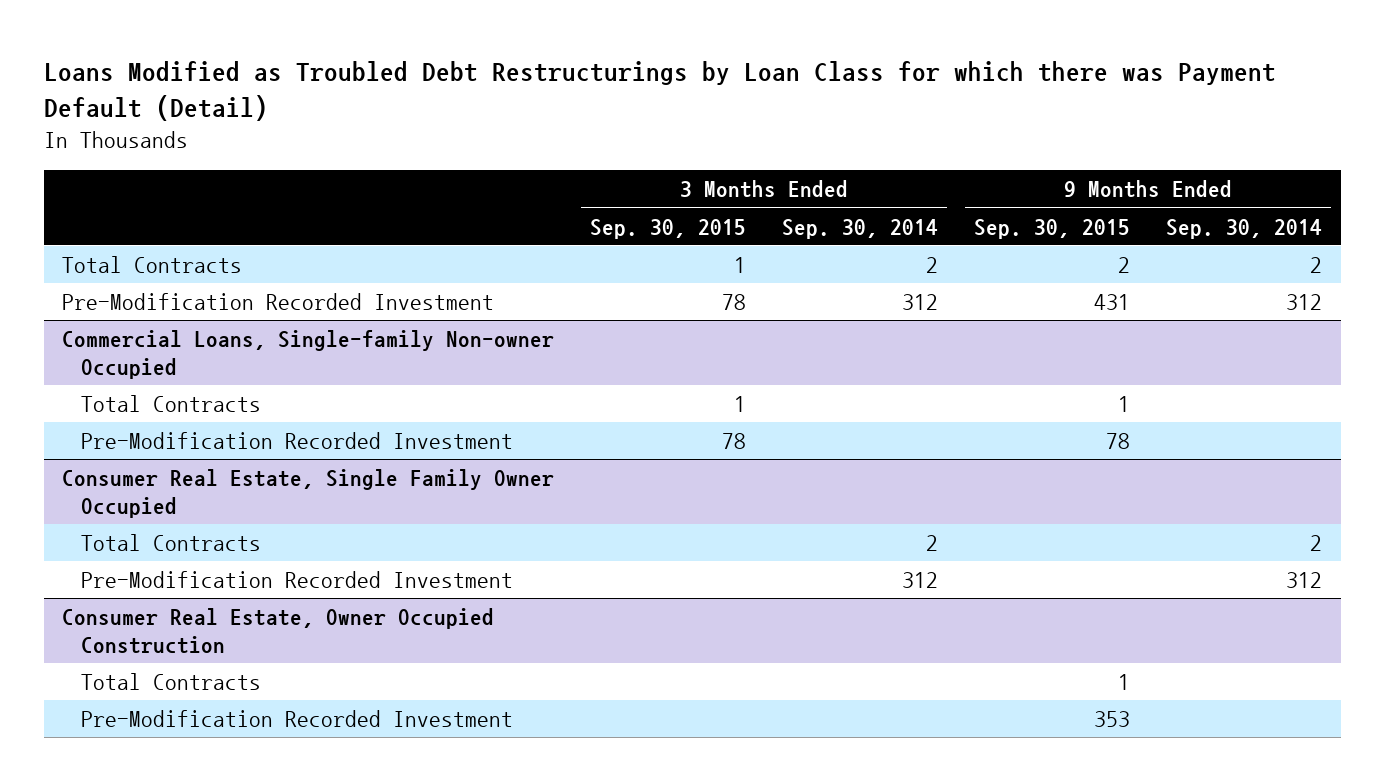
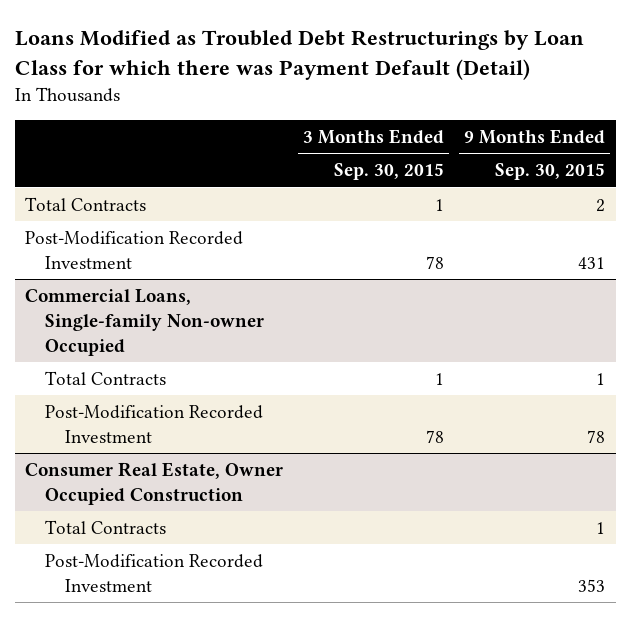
[782,218,939,239] Sep. 30, 2014 -> none
[1166,218,1323,239] Sep. 30, 2014 -> none
[61,292,494,310] Pre-Modification Recorded Investment -> [25,230,244,269] Post-Modification Recorded Investment
[61,468,554,518] Consumer Real Estate, Single Family Owner Occupied -> none
[80,533,261,551] Total Contracts -> none
[80,570,513,588] Pre-Modification Recorded Investment -> none
[80,431,513,449] Pre-Modification Recorded Investment -> [45,404,264,443] Post-Modification Recorded Investment
[80,709,513,727] Pre-Modification Recorded Investment -> [45,553,264,592] Post-Modification Recorded Investment

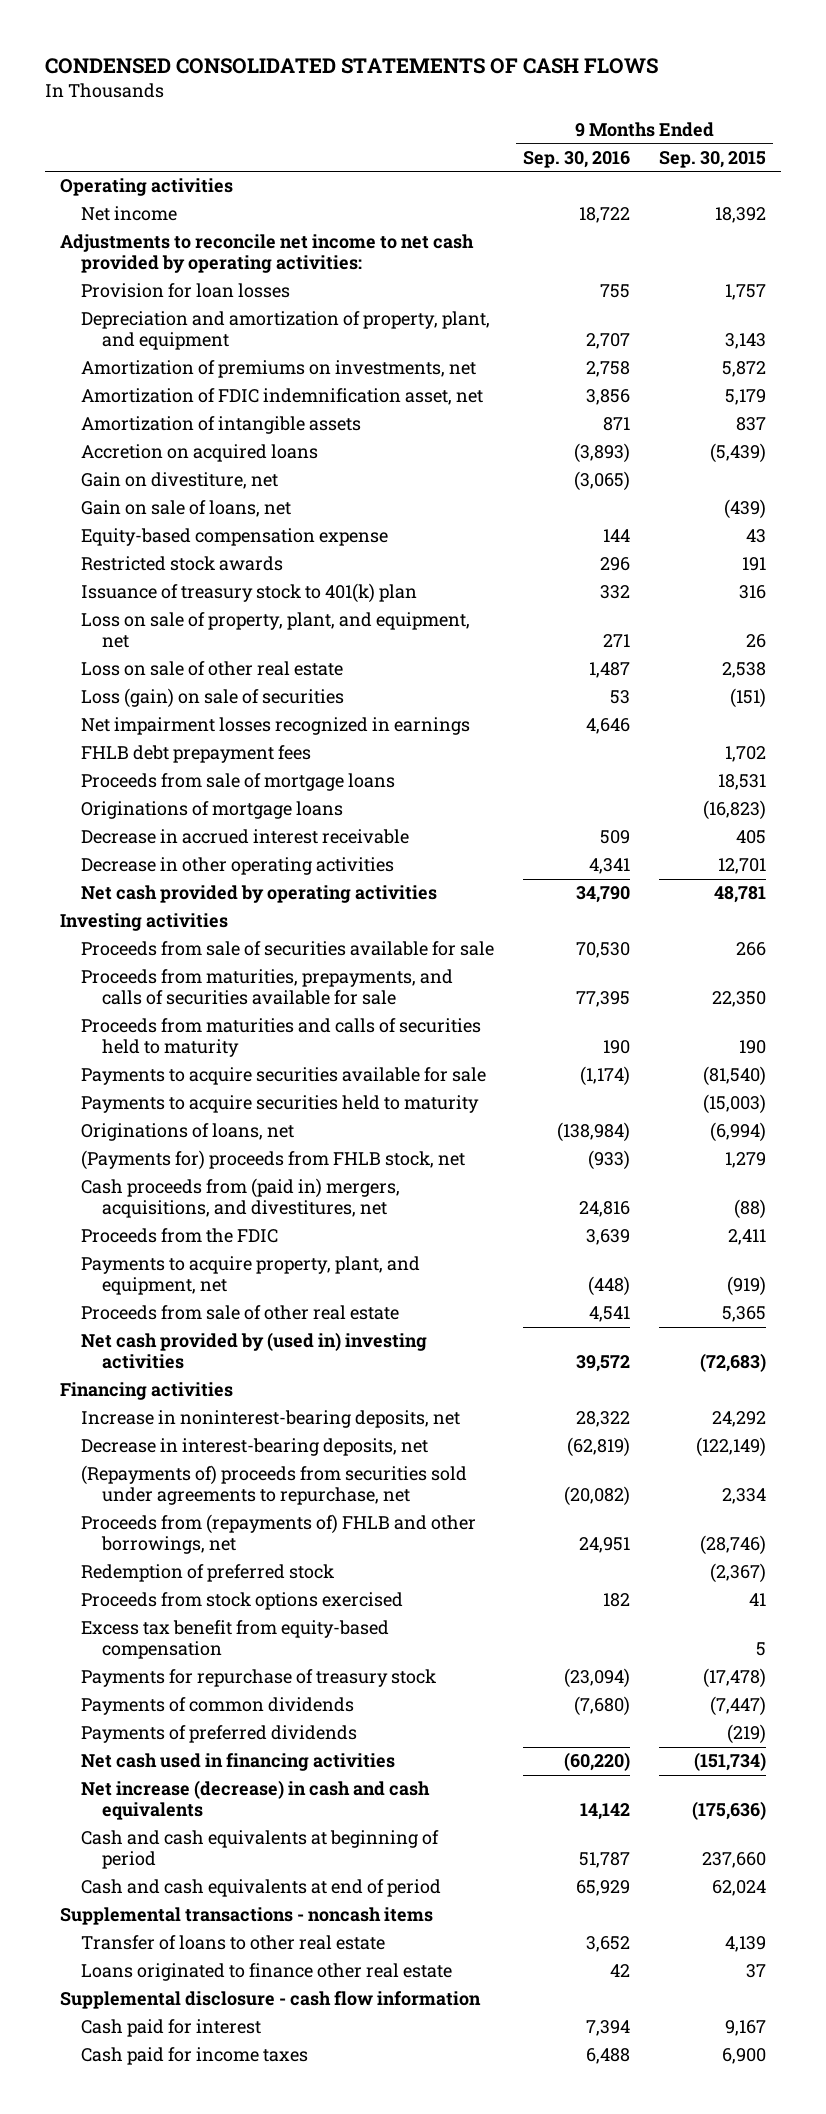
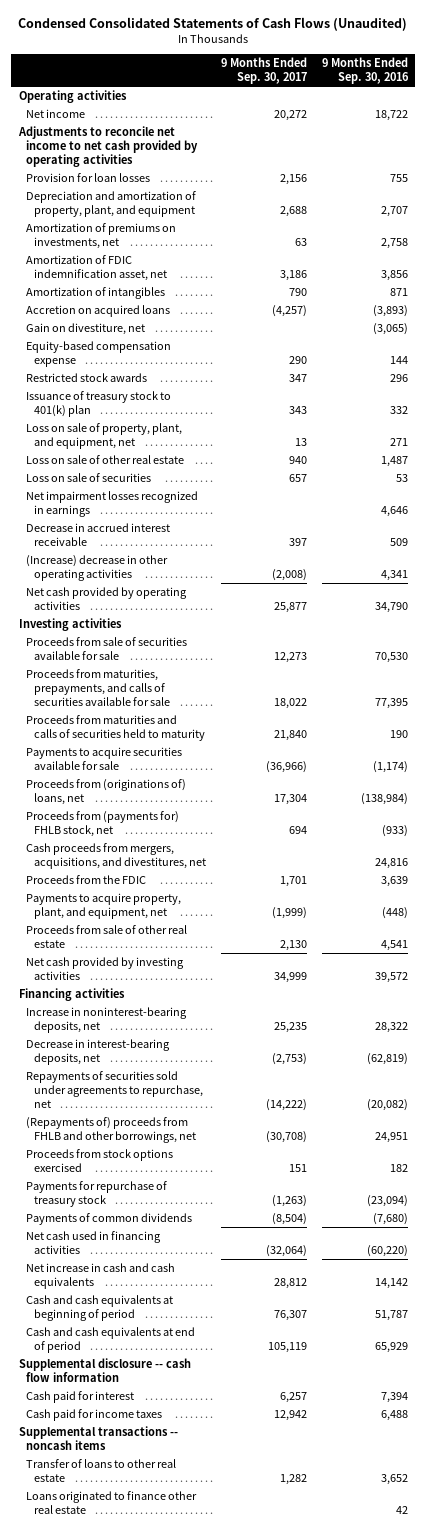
[45,58,659,75] CONDENSED CONSOLIDATED STATEMENTS OF CASH FLOWS -> [18,17,408,32] Condensed Consolidated Statements of Cash Flows (Unaudited)
[659,150,767,168] Sep. 30, 2015 -> none
none -> [220,57,307,85] 9 Months Ended Sep. 30, 2017
[60,234,475,274] Adjustments to reconcile net income to net cash provided by operating activities: -> [17,126,199,167] Adjustments to reconcile net income to net cash provided by operating activities
[81,416,362,435] Amortization of intangible assets -> [26,287,166,300] Amortization of intangibles
[81,500,292,518] Gain on sale of loans, net -> none
[81,688,345,709] Loss (gain) on sale of securities -> [26,473,152,483] Loss on sale of securities
[81,745,312,764] FHLB debt prepayment fees -> none
[81,773,396,792] Proceeds from sale of mortgage loans -> none
[81,801,344,820] Originations of mortgage loans -> none
[81,857,395,876] Decrease in other operating activities -> [26,555,169,581] (Increase) decrease in other operating activities
[81,1095,480,1114] Payments to acquire securities held to maturity -> none
[81,1123,295,1142] Originations of loans, net -> [26,779,187,805] Proceeds from (originations of) loans, net
[81,1150,466,1171] (Payments for) proceeds from FHLB stock, net -> [26,811,180,837] Proceeds from (payments for) FHLB stock, net
[81,1178,401,1219] Cash proceeds from (paid in) mergers, acquisitions, and divestitures, net -> [26,843,207,869] Cash proceeds from mergers, acquisitions, and divestitures, net
[81,1332,428,1370] Net cash provided by (used in) investing activities -> [26,957,185,980] Net cash provided by investing activities
[81,1564,335,1583] Redemption of preferred stock -> none
[81,1465,468,1506] (Repayments of) proceeds from securities sold under agreements to repurchase, net -> [26,1071,204,1108] Repayments of securities sold under agreements to repurchase, net
[81,1514,477,1555] Proceeds from (repayments of) FHLB and other borrowings, net -> [26,1117,197,1143] (Repayments of) proceeds from FHLB and other borrowings, net
[81,1620,390,1660] Excess tax benefit from equity-based compensation -> none
[81,1725,358,1744] Payments of preferred dividends -> none
[81,1780,431,1821] Net increase (decrease) in cash and cash equivalents -> [26,1263,176,1289] Net increase in cash and cash equivalents
[60,1907,434,1926] Supplemental transactions - noncash items -> none
[60,1991,482,2010] Supplemental disclosure - cash flow information -> [18,1358,191,1382] Supplemental disclosure -- cash flow information
none -> [18,1426,178,1450] Supplemental transactions -- noncash items
[81,1935,386,1951] Transfer of loans to other real estate -> [26,1459,177,1482] Transfer of loans to other real estate
[81,1963,453,1982] Loans originated to finance other real estate -> [26,1491,198,1514] Loans originated to finance other real estate

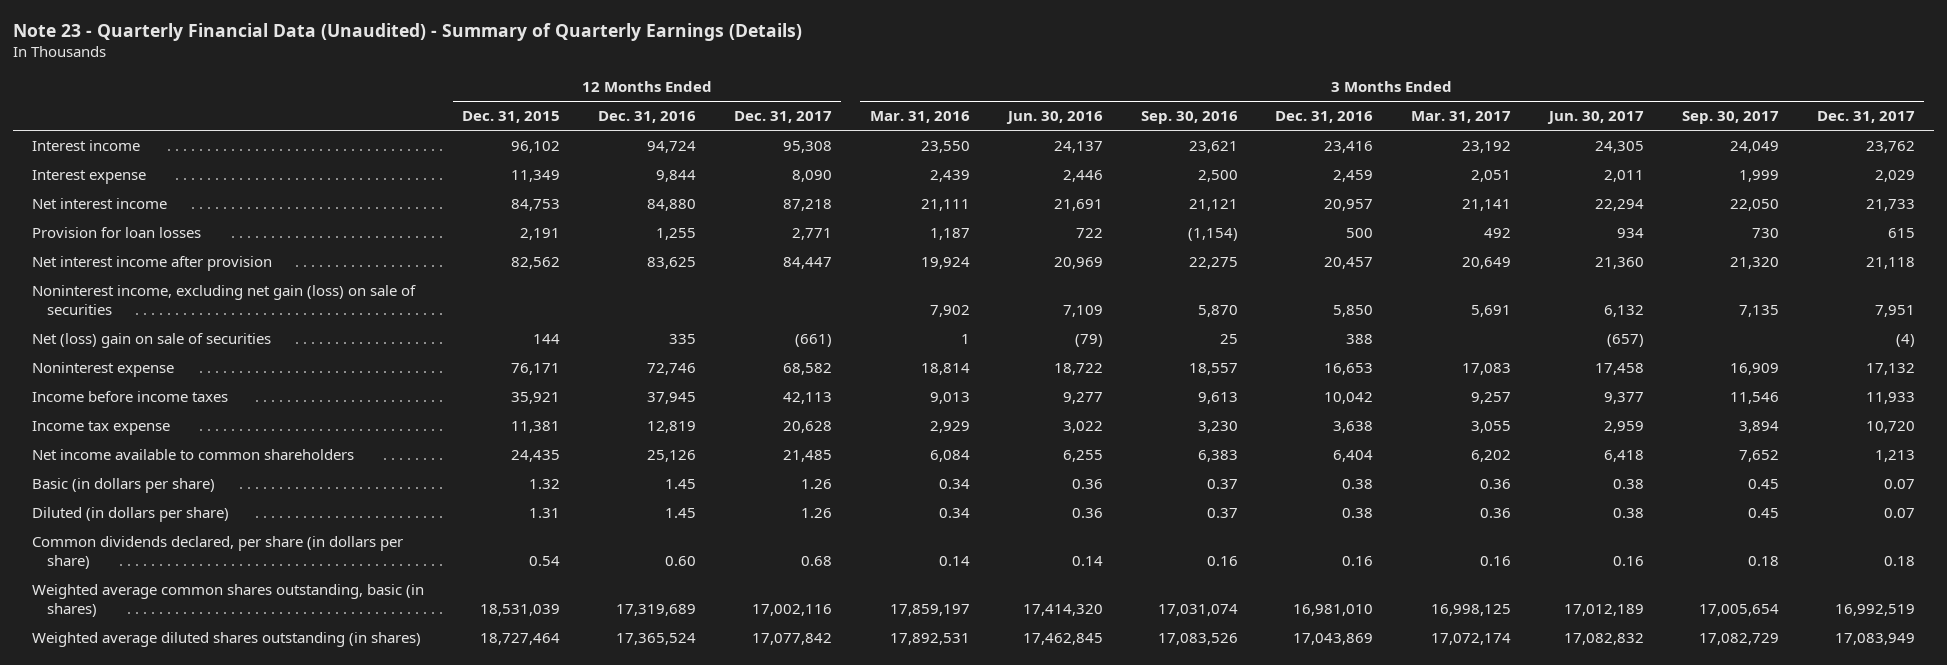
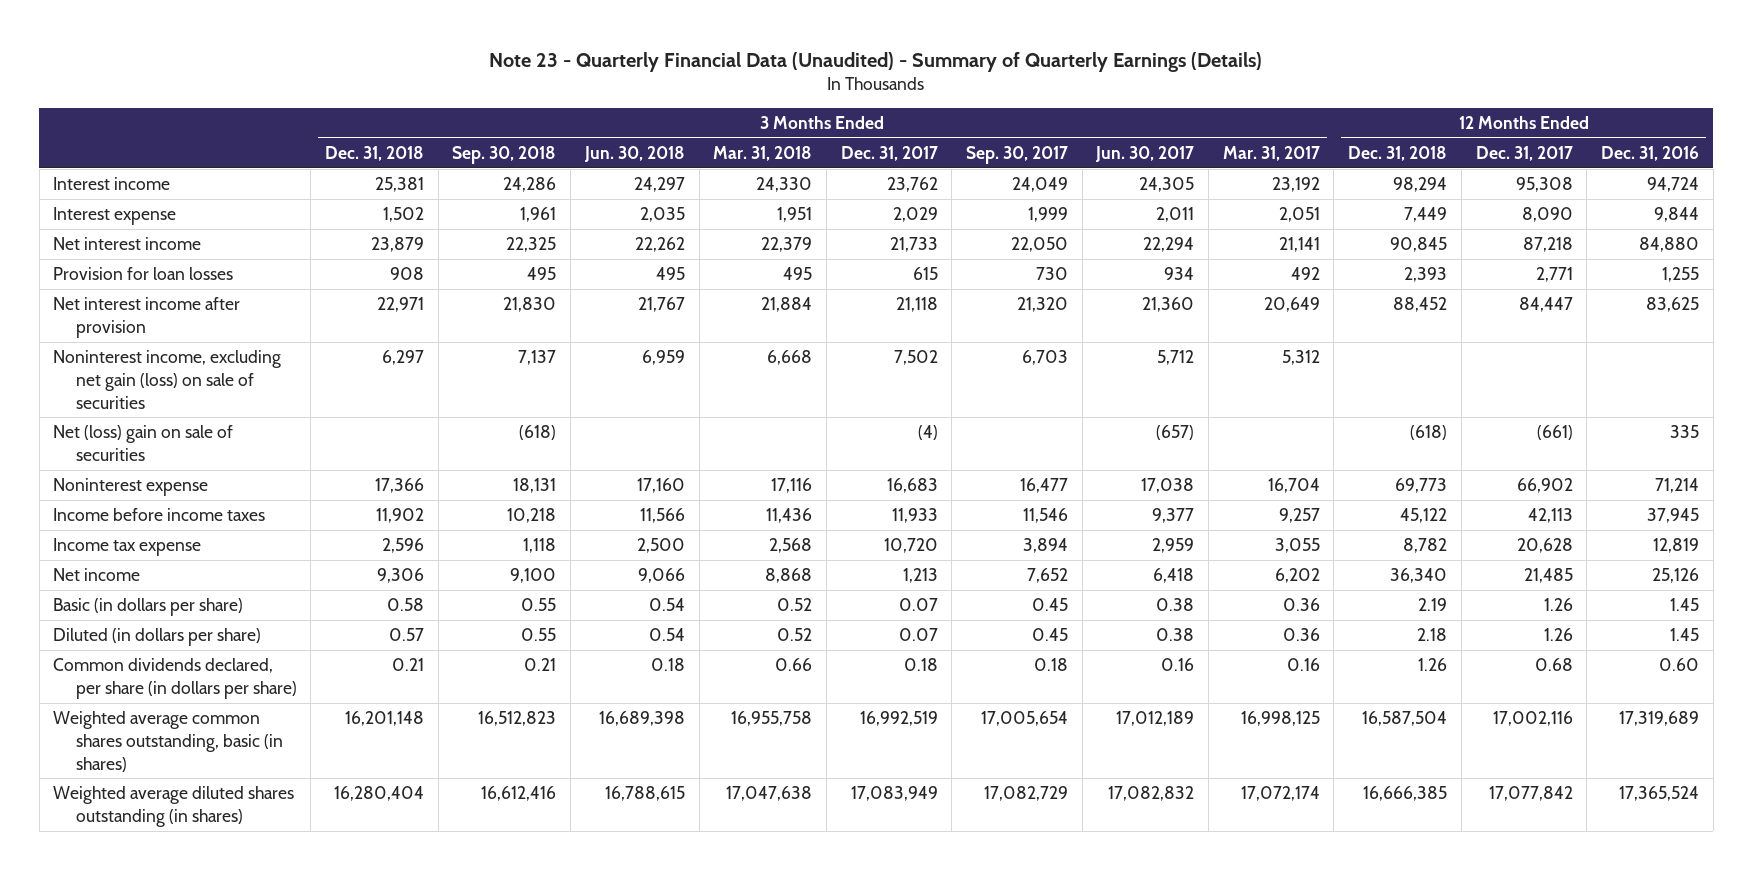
[462,111,561,124] Dec. 31, 2015 -> none
[869,111,970,124] Mar. 31, 2016 -> none
[1005,111,1103,125] Jun. 30, 2016 -> none
[1140,111,1238,125] Sep. 30, 2016 -> none
[1275,111,1374,124] Dec. 31, 2016 -> none
none -> [325,145,425,161] Dec. 31, 2018
none -> [452,145,557,164] Sep. 30, 2018
none -> [583,145,685,162] Jun. 30, 2018
none -> [713,145,813,161] Mar. 31, 2018
none -> [1348,145,1448,161] Dec. 31, 2018
[1471,305,1512,318] 5,691 -> [1281,350,1320,366] 5,312
[1604,305,1645,318] 6,132 -> [1157,350,1195,366] 5,712
[1739,305,1780,318] 7,135 -> [1022,350,1069,366] 6,703
[1874,305,1915,318] 7,951 -> [893,350,938,366] 7,502
[647,362,697,375] 72,746 -> [1654,478,1699,494] 71,214
[782,362,832,375] 68,582 -> [1516,478,1573,494] 66,902
[1462,362,1512,375] 17,083 -> [1267,478,1320,494] 16,704
[1595,362,1645,375] 17,458 -> [1141,478,1195,494] 17,038
[1730,362,1780,375] 16,909 -> [1020,478,1069,494] 16,477
[1865,362,1915,375] 17,132 -> [886,478,938,494] 16,683
[32,448,355,460] Net income available to common shareholders -> [53,568,141,582] Net income

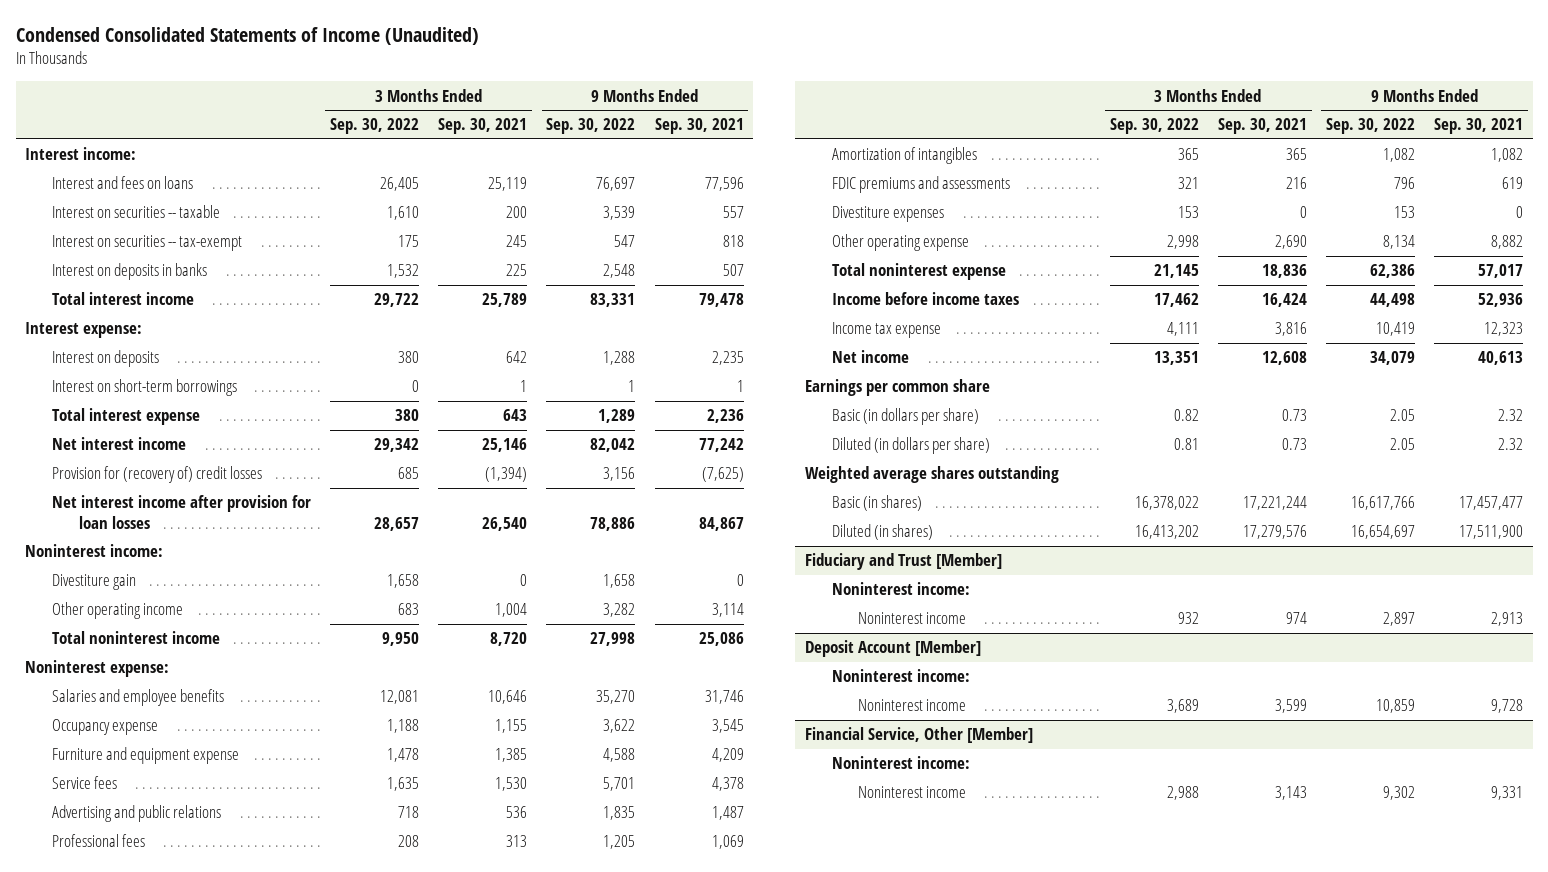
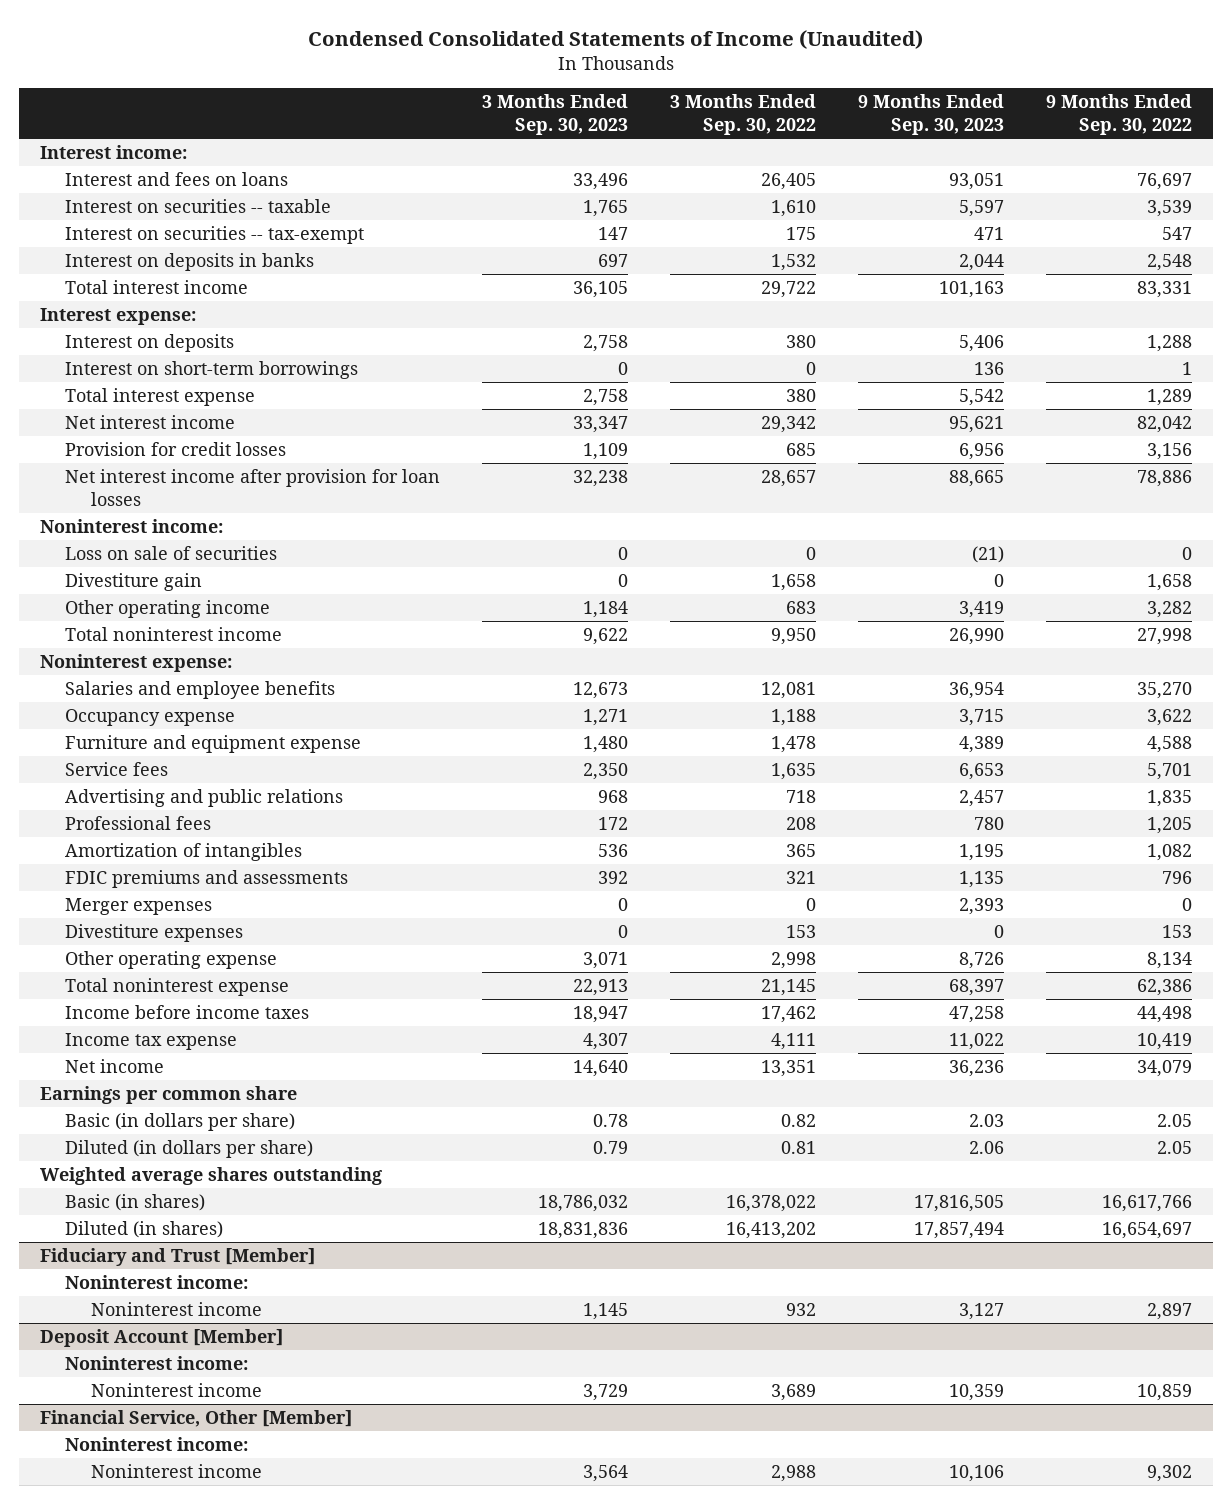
[438,118,528,135] Sep. 30, 2021 -> none
[654,118,744,135] Sep. 30, 2021 -> none
none -> [482,94,629,136] 3 Months Ended Sep. 30, 2023
none -> [858,94,1005,136] 9 Months Ended Sep. 30, 2023
[51,466,262,484] Provision for (recovery of) credit losses -> [65,442,287,457] Provision for credit losses
none -> [65,546,278,561] Loss on sale of securities
none -> [65,898,213,916] Merger expenses

